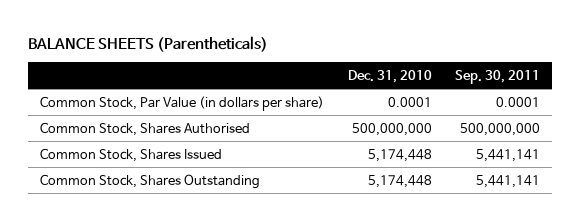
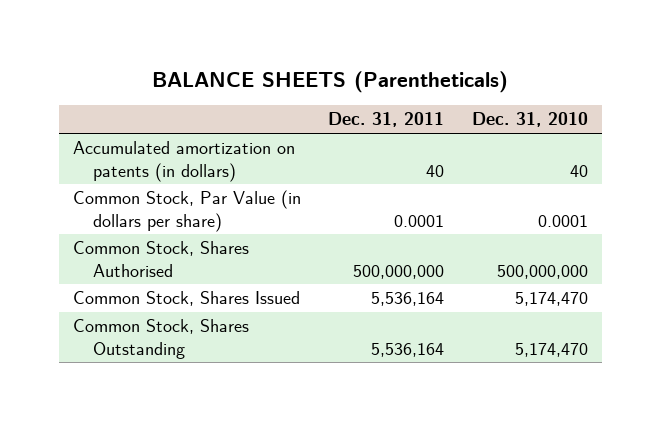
[455,69,541,84] Sep. 30, 2011 -> none
none -> [328,112,445,128] Dec. 31, 2011
none -> [73,141,296,182] Accumulated amortization on patents (in dollars)
[367,148,432,162] 5,174,448 -> [514,292,588,307] 5,174,470
[367,174,432,188] 5,174,448 -> [514,342,588,357] 5,174,470

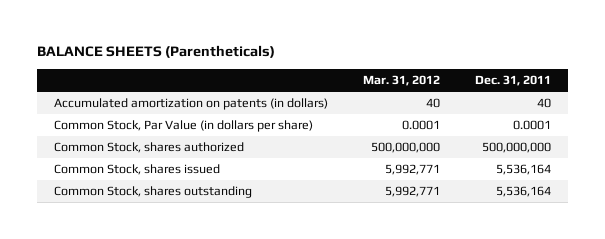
[471,112,588,128] Dec. 31, 2010 -> none
none -> [363,74,441,86] Mar. 31, 2012
[73,241,250,277] Common Stock, Shares Authorised -> [54,142,245,154] Common Stock, shares authorized
[73,291,301,307] Common Stock, Shares Issued -> [54,164,221,176] Common Stock, shares issued
[73,319,250,359] Common Stock, Shares Outstanding -> [54,186,253,199] Common Stock, shares outstanding

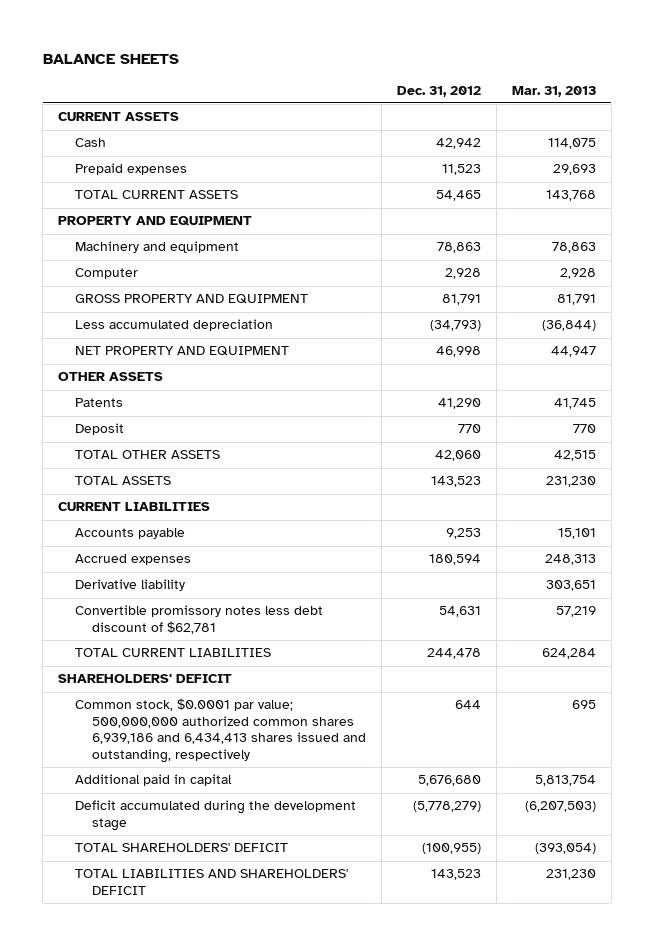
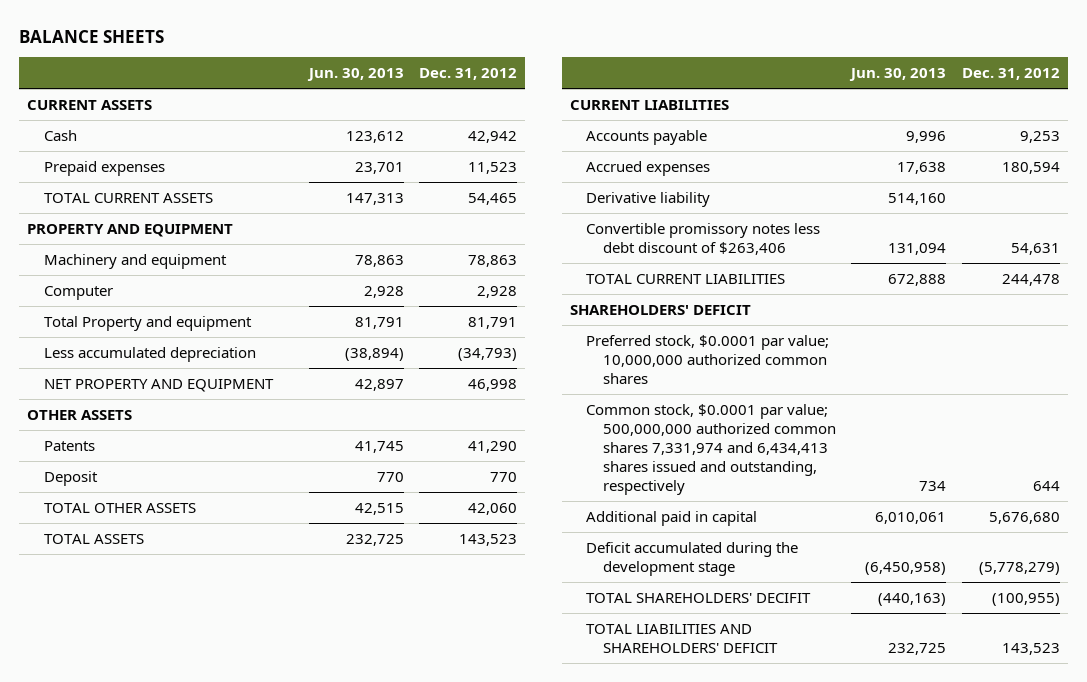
[511,85,596,97] Mar. 31, 2013 -> none
none -> [306,68,404,82] Jun. 30, 2013
[75,294,309,305] GROSS PROPERTY AND EQUIPMENT -> [43,315,252,331] Total Property and equipment
[75,605,324,634] Convertible promissory notes less debt discount of $62,781 -> [586,222,821,255] Convertible promissory notes less debt discount of $263,406
none -> [586,334,830,384] Preferred stock, $0.0001 par value; 10,000,000 authorized common shares
[75,698,367,763] Common stock, $0.0001 par value; 500,000,000 authorized common shares 6,939,186 and 6,434,413 shares issued and outstanding, respectively -> [586,403,836,495] Common stock, $0.0001 par value; 500,000,000 authorized common shares 7,331,974 and 6,434,413 shares issued and outstanding, respectively
[75,843,289,853] TOTAL SHAREHOLDERS' DEFICIT -> [586,592,812,603] TOTAL SHAREHOLDERS' DECIFIT

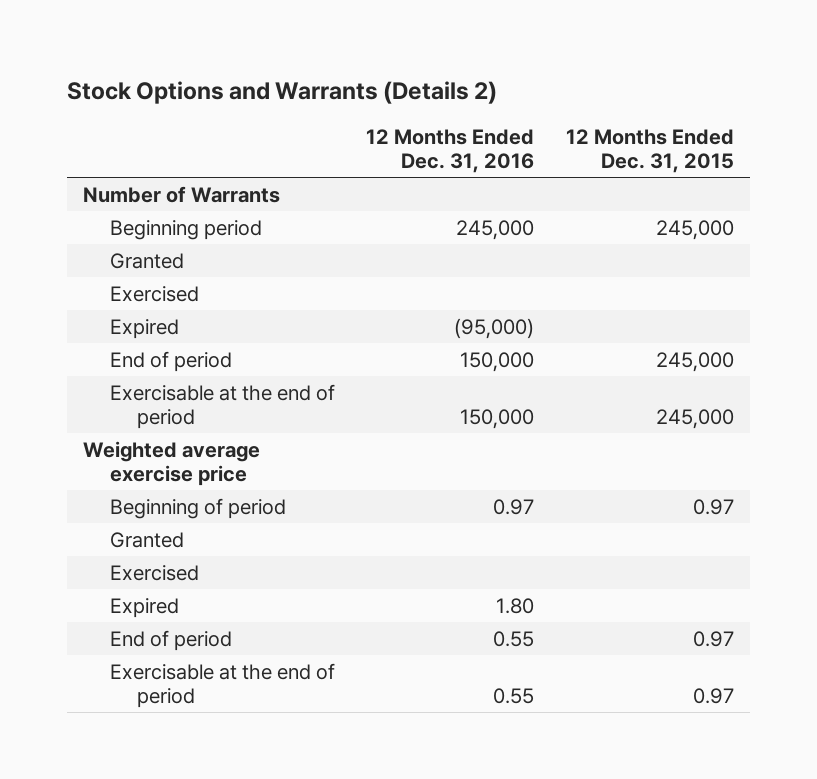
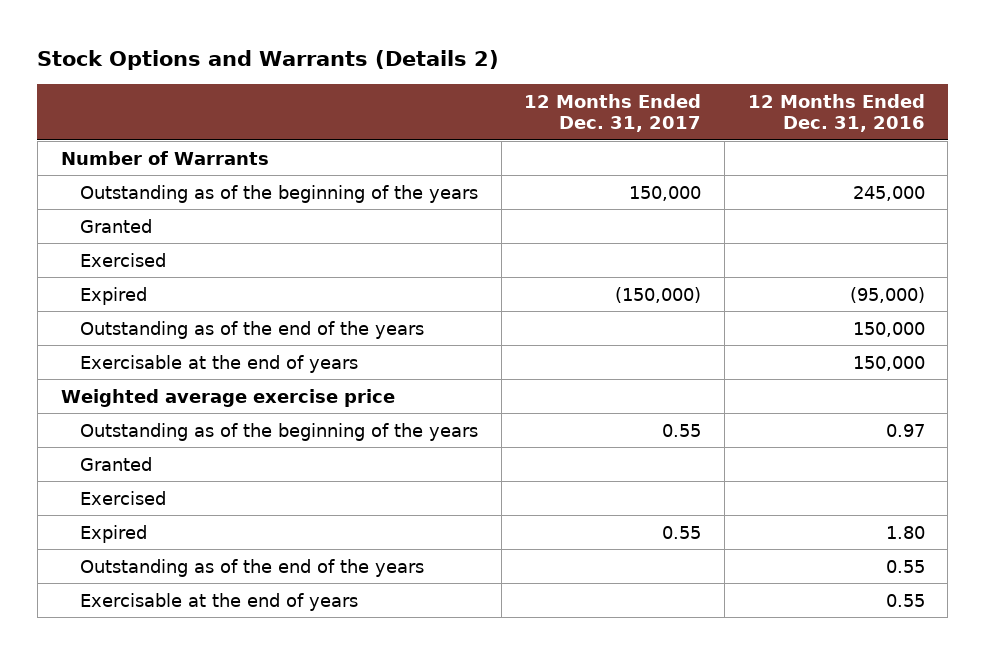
[565,128,734,173] 12 Months Ended Dec. 31, 2015 -> none
none -> [524,93,702,133] 12 Months Ended Dec. 31, 2017
[110,219,263,240] Beginning period -> [80,184,479,203] Outstanding as of the beginning of the years
[110,350,233,372] End of period -> [80,320,425,339] Outstanding as of the end of the years
[110,383,336,430] Exercisable at the end of period -> [80,354,359,373] Exercisable at the end of years
[110,497,287,519] Beginning of period -> [80,422,479,441] Outstanding as of the beginning of the years
[110,629,233,651] End of period -> [80,558,425,577] Outstanding as of the end of the years
[110,662,336,709] Exercisable at the end of period -> [80,592,359,611] Exercisable at the end of years

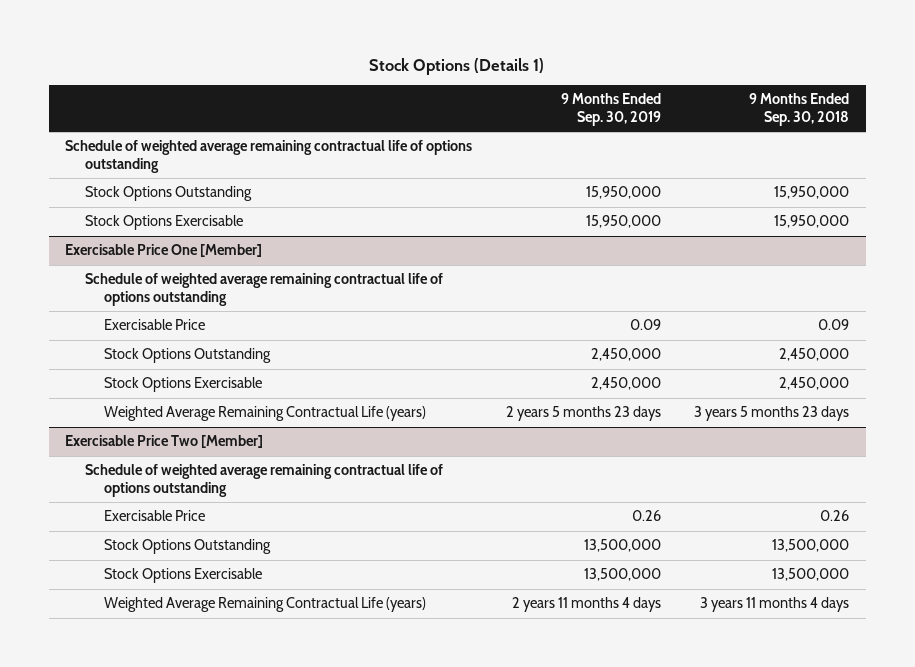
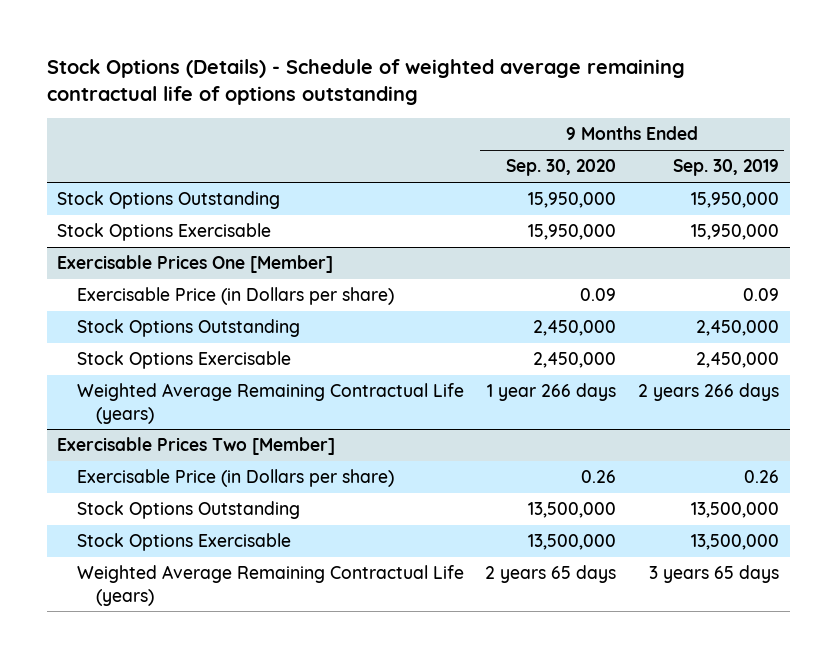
[369,57,545,75] Stock Options (Details 1) -> [46,58,685,105] Stock Options (Details) - Schedule of weighted average remaining contractual life of options outstanding
[749,93,850,126] 9 Months Ended Sep. 30, 2018 -> none
none -> [506,159,617,177] Sep. 30, 2020
[65,140,473,173] Schedule of weighted average remaining contractual life of options outstanding -> none
[84,273,443,306] Schedule of weighted average remaining contractual life of options outstanding -> none
[65,244,263,258] Exercisable Price One [Member] -> [57,255,334,274] Exercisable Prices One [Member]
[104,319,206,331] Exercisable Price -> [76,287,394,306] Exercisable Price (in Dollars per share)
[84,464,443,497] Schedule of weighted average remaining contractual life of options outstanding -> none
[505,406,661,422] 2 years 5 months 23 days -> [637,383,779,402] 2 years 266 days
[65,435,264,449] Exercisable Price Two [Member] -> [57,437,336,456] Exercisable Prices Two [Member]
[104,510,206,522] Exercisable Price -> [76,469,394,488] Exercisable Price (in Dollars per share)
[511,597,661,613] 2 years 11 months 4 days -> [648,565,779,584] 3 years 65 days

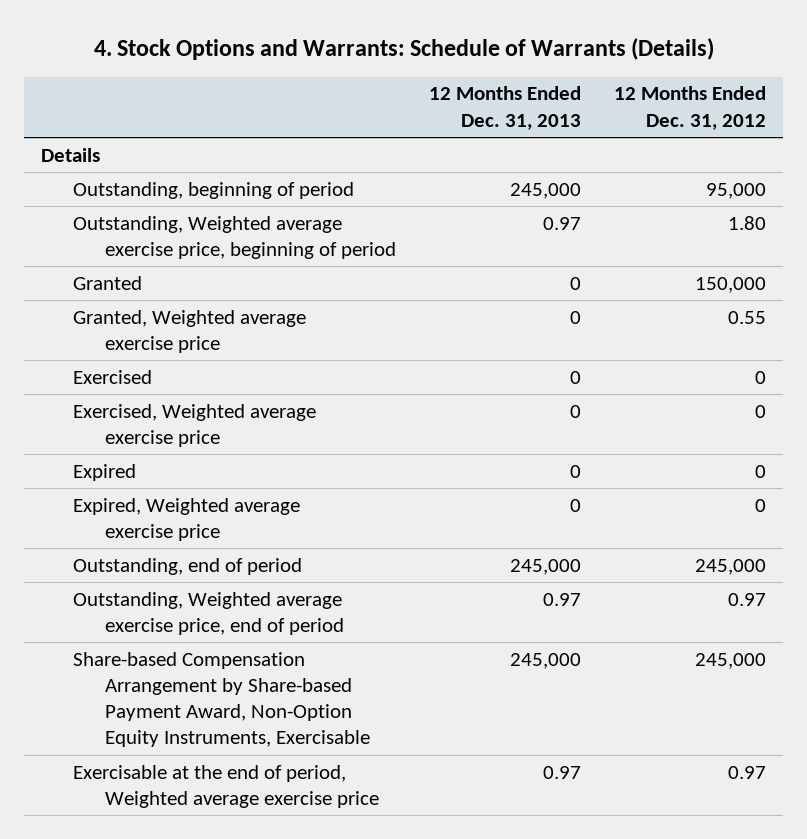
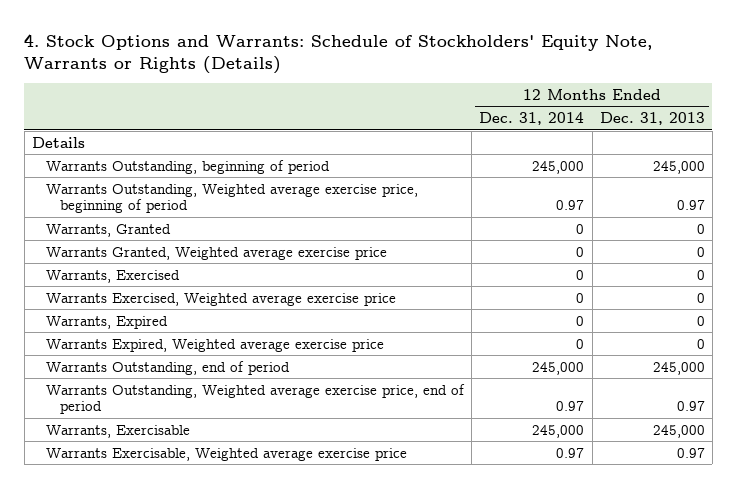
[93,38,714,61] 4. Stock Options and Warrants: Schedule of Warrants (Details) -> [24,33,653,74] 4. Stock Options and Warrants: Schedule of Stockholders' Equity Note, Warrants or Rights (Details)
[614,86,767,130] 12 Months Ended Dec. 31, 2012 -> none
none -> [479,112,585,126] Dec. 31, 2014
[72,181,354,199] Outstanding, beginning of period -> [45,159,330,174] Warrants Outstanding, beginning of period
[72,215,396,259] Outstanding, Weighted average exercise price, beginning of period -> [45,183,418,214] Warrants Outstanding, Weighted average exercise price, beginning of period
[72,275,142,290] Granted -> [45,223,171,237] Warrants, Granted
[72,309,306,353] Granted, Weighted average exercise price -> [45,246,387,260] Warrants Granted, Weighted average exercise price
[72,369,152,384] Exercised -> [45,269,180,283] Warrants, Exercised
[72,403,316,447] Exercised, Weighted average exercise price -> [45,292,396,306] Warrants Exercised, Weighted average exercise price
[72,463,136,481] Expired -> [45,315,168,329] Warrants, Expired
[72,497,300,541] Expired, Weighted average exercise price -> [45,338,384,352] Warrants Expired, Weighted average exercise price
[72,557,302,575] Outstanding, end of period -> [45,360,290,375] Warrants Outstanding, end of period
[72,591,344,635] Outstanding, Weighted average exercise price, end of period -> [45,383,465,415] Warrants Outstanding, Weighted average exercise price, end of period
[72,651,370,748] Share-based Compensation Arrangement by Share-based Payment Award, Non-Option Equity Instruments, Exercisable -> [45,424,190,438] Warrants, Exercisable
[72,764,379,808] Exercisable at the end of period, Weighted average exercise price -> [45,447,407,461] Warrants Exercisable, Weighted average exercise price

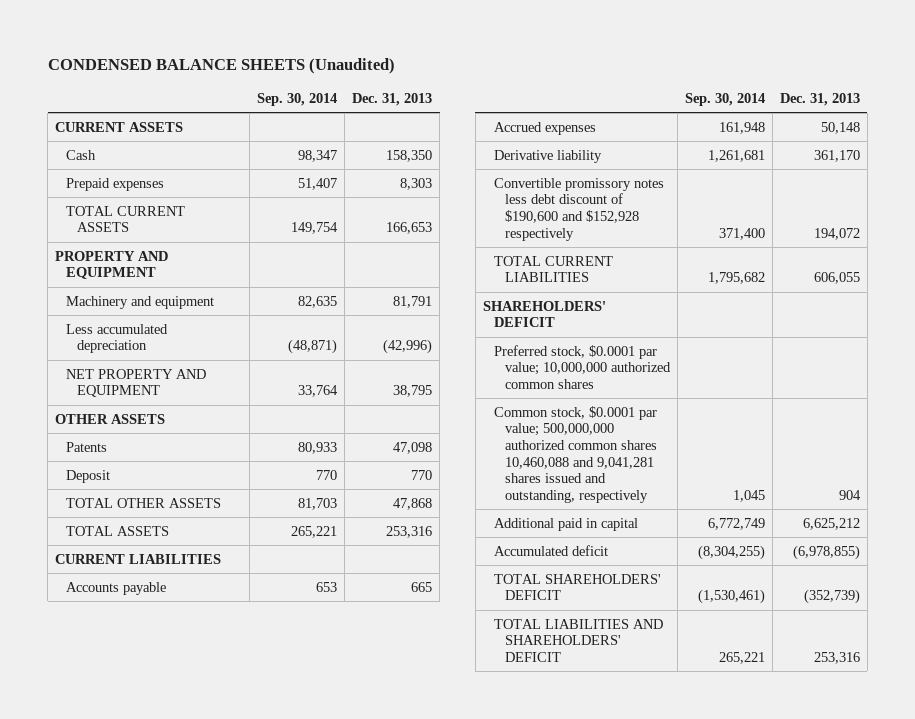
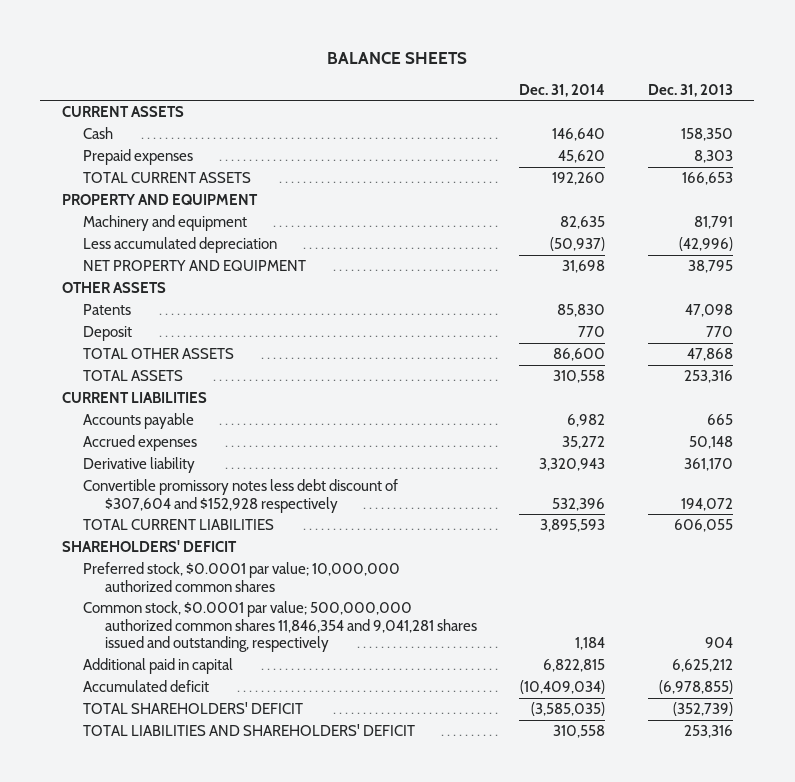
[47,57,395,74] CONDENSED BALANCE SHEETS (Unaudited) -> [327,51,468,64] BALANCE SHEETS
[257,92,338,106] Sep. 30, 2014 -> none
none -> [519,83,606,97] Dec. 31, 2014
[493,177,664,241] Convertible promissory notes less debt discount of $190,600 and $152,928 respectively -> [83,479,399,513] Convertible promissory notes less debt discount of $307,604 and $152,928 respectively
[493,405,657,503] Common stock, $0.0001 par value; 500,000,000 authorized common shares 10,460,088 and 9,041,281 shares issued and outstanding, respectively -> [83,601,477,653] Common stock, $0.0001 par value; 500,000,000 authorized common shares 11,846,354 and 9,041,281 shares issued and outstanding, respectively

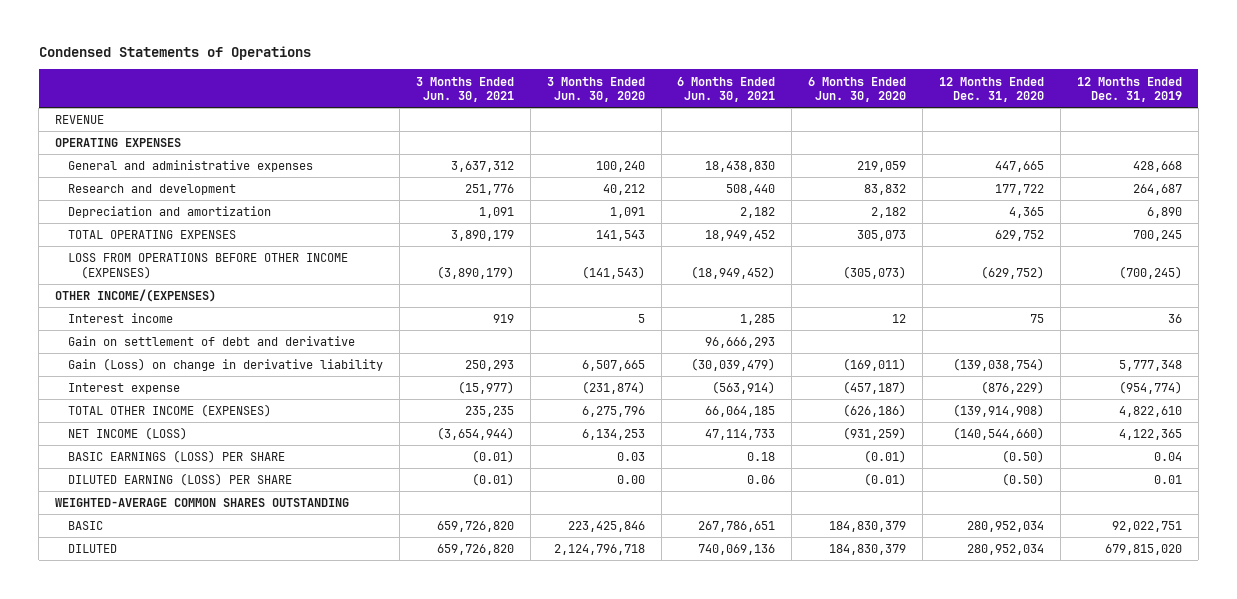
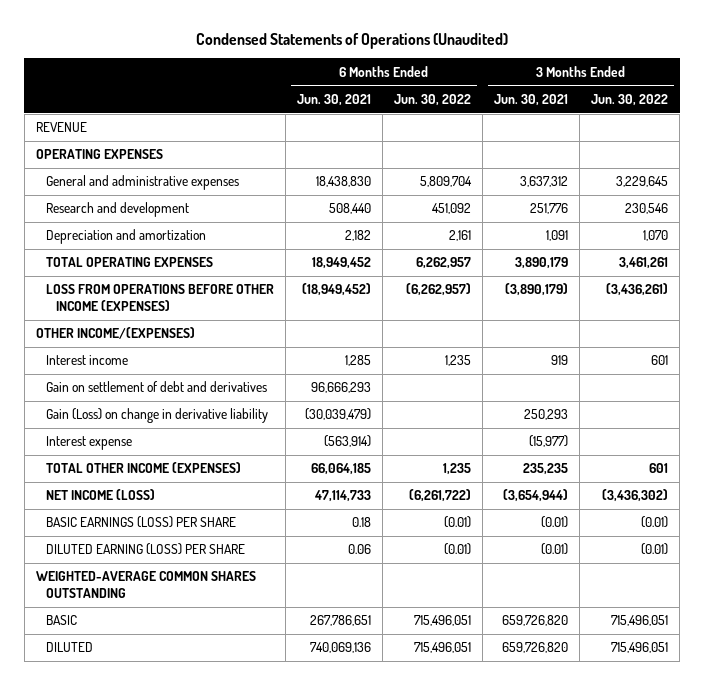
[38,46,311,61] Condensed Statements of Operations -> [195,32,508,49] Condensed Statements of Operations (Unaudited)
[546,76,645,103] 3 Months Ended Jun. 30, 2020 -> none
[808,76,907,103] 6 Months Ended Jun. 30, 2020 -> none
[939,76,1045,103] 12 Months Ended Dec. 31, 2020 -> none
[1077,76,1183,103] 12 Months Ended Dec. 31, 2019 -> none
none -> [394,93,472,106] Jun. 30, 2022
none -> [591,93,669,106] Jun. 30, 2022
[67,336,355,347] Gain on settlement of debt and derivative -> [45,381,267,393] Gain on settlement of debt and derivatives

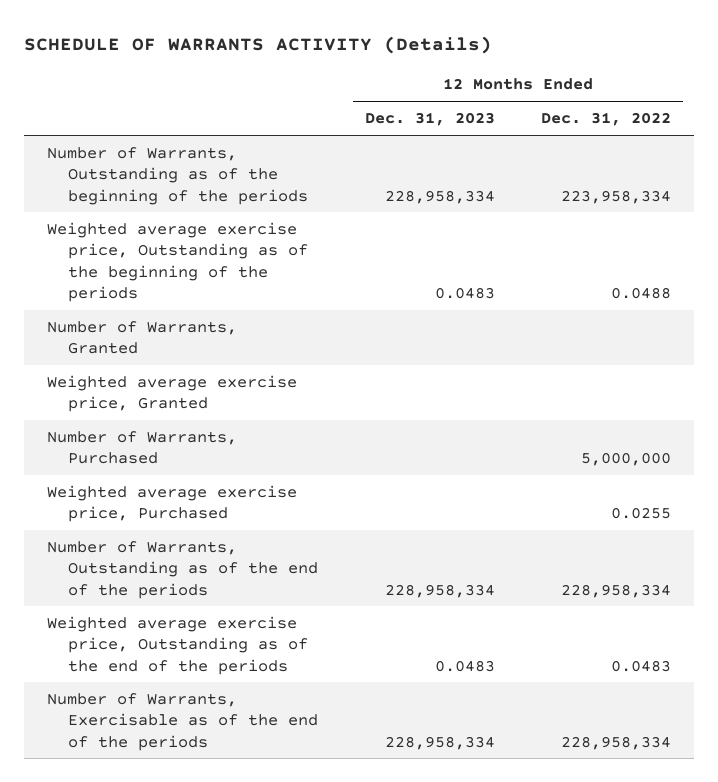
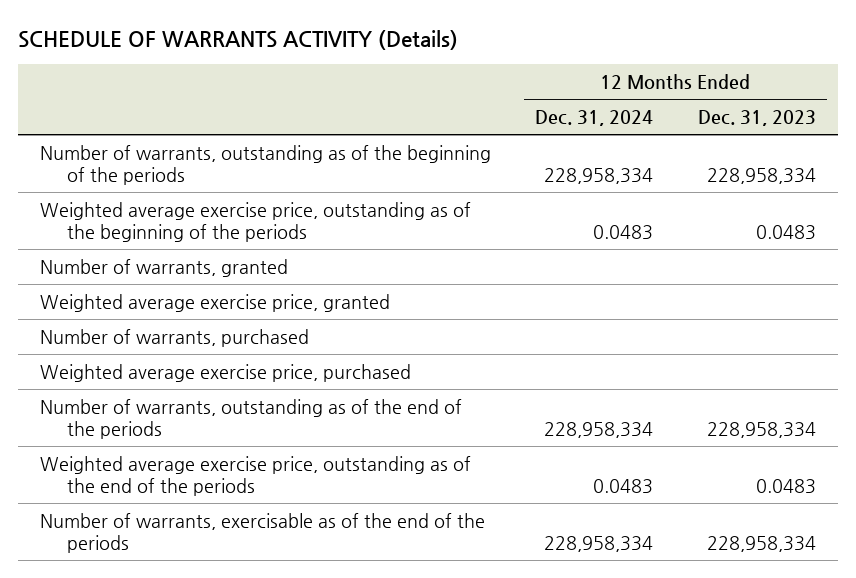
[541,112,672,127] Dec. 31, 2022 -> none
none -> [535,110,654,127] Dec. 31, 2024
[47,146,309,205] Number of Warrants, Outstanding as of the beginning of the periods -> [40,144,492,186] Number of warrants, outstanding as of the beginning of the periods
[47,221,309,302] Weighted average exercise price, Outstanding as of the beginning of the periods -> [40,201,472,243] Weighted average exercise price, outstanding as of the beginning of the periods
[47,320,238,355] Number of Warrants, Granted -> [40,258,289,277] Number of warrants, granted
[47,374,298,413] Weighted average exercise price, Granted -> [40,293,391,312] Weighted average exercise price, granted
[47,430,238,465] Number of Warrants, Purchased -> [40,328,310,347] Number of warrants, purchased
[47,484,298,523] Weighted average exercise price, Purchased -> [40,363,412,382] Weighted average exercise price, purchased
[47,540,319,599] Number of Warrants, Outstanding as of the end of the periods -> [40,398,463,440] Number of warrants, outstanding as of the end of the periods
[47,615,309,675] Weighted average exercise price, Outstanding as of the end of the periods -> [40,455,472,497] Weighted average exercise price, outstanding as of the end of the periods
[47,692,319,751] Number of Warrants, Exercisable as of the end of the periods -> [40,512,486,554] Number of warrants, exercisable as of the end of the periods

